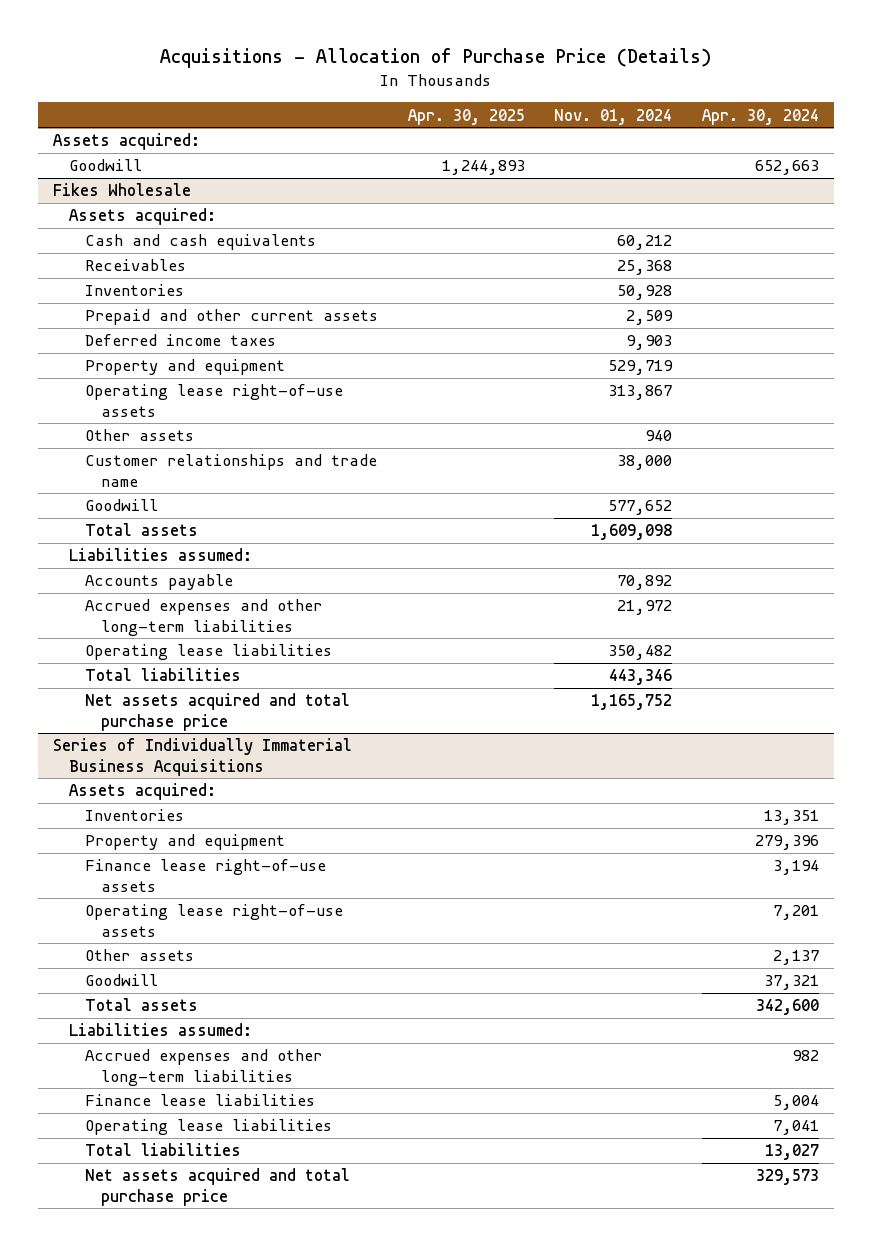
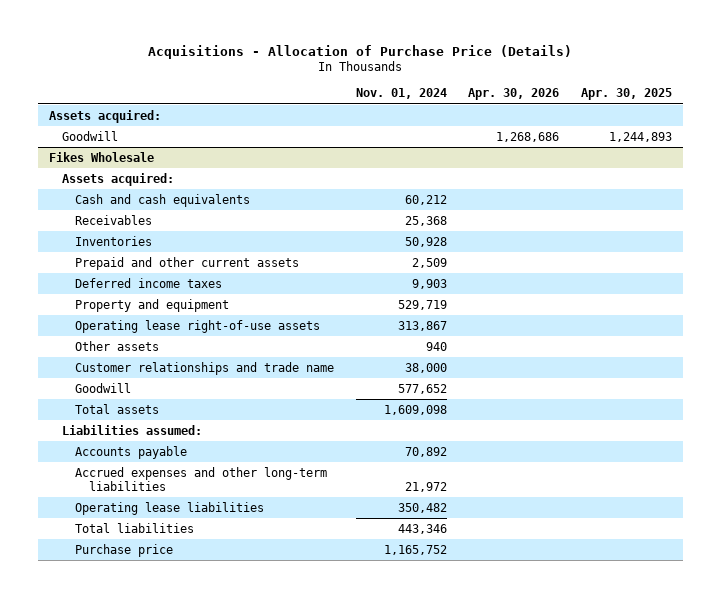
[702,108,820,125] Apr. 30, 2024 -> none
none -> [468,88,560,101] Apr. 30, 2026
[52,738,352,776] Series of Individually Immaterial Business Acquisitions -> none
[68,783,216,801] Assets acquired: -> none
[84,809,184,822] Inventories -> none
[84,834,285,851] Property and equipment -> none
[84,859,326,892] Finance lease right-of-use assets -> none
[84,904,343,937] Operating lease right-of-use assets -> none
[84,949,194,962] Other assets -> none
[84,974,158,987] Goodwill -> none
[84,998,198,1012] Total assets -> none
[68,1023,252,1037] Liabilities assumed: -> none
[84,1049,322,1086] Accrued expenses and other long-term liabilities -> none
[84,1094,315,1107] Finance lease liabilities -> none
[84,1119,332,1136] Operating lease liabilities -> none
[84,1143,241,1157] Total liabilities -> none
[84,1168,350,1206] Net assets acquired and total purchase price -> none
[84,693,350,731] Net assets acquired and total purchase price -> [75,543,174,557] Purchase price

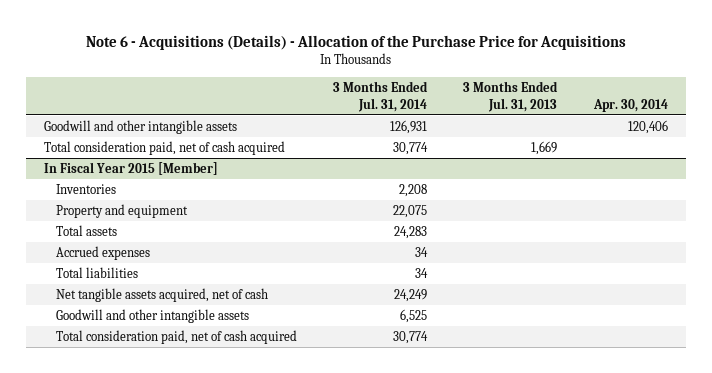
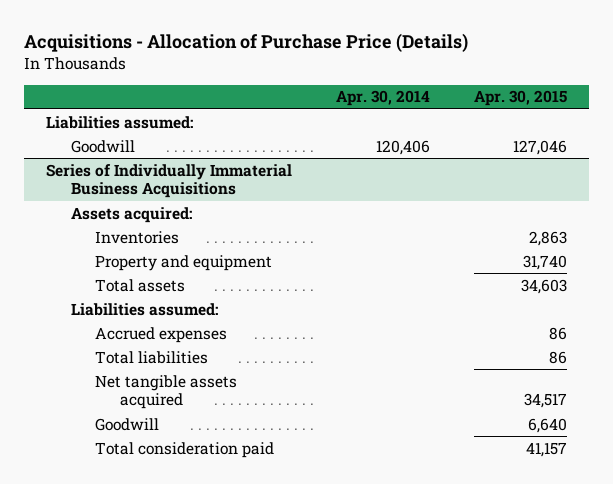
[85,34,626,50] Note 6 - Acquisitions (Details) - Allocation of the Purchase Price for Acquisitions -> [24,33,469,53] Acquisitions - Allocation of Purchase Price (Details)
[333,81,429,112] 3 Months Ended Jul. 31, 2014 -> none
[463,81,559,112] 3 Months Ended Jul. 31, 2013 -> none
none -> [473,90,567,107] Apr. 30, 2015
[44,140,286,155] Total consideration paid, net of cash acquired -> none
[44,161,219,175] In Fiscal Year 2015 [Member] -> none
[56,183,117,194] Inventories -> none
[56,203,189,218] Property and equipment -> none
[56,224,118,236] Total assets -> none
[56,245,151,260] Accrued expenses -> none
[56,266,139,278] Total liabilities -> none
[56,287,269,302] Net tangible assets acquired, net of cash -> none
[56,308,250,323] Goodwill and other intangible assets -> none
[56,329,298,344] Total consideration paid, net of cash acquired -> none
none -> [46,115,194,129] Liabilities assumed:
[44,119,238,134] Goodwill and other intangible assets -> [70,139,135,153] Goodwill
none -> [46,163,293,199] Series of Individually Immaterial Business Acquisitions
none -> [70,206,192,223] Assets acquired:
none -> [95,230,180,244] Inventories
none -> [95,254,273,271] Property and equipment
none -> [95,278,186,292] Total assets
none -> [70,302,218,316] Liabilities assumed:
none -> [95,326,228,343] Accrued expenses
none -> [95,350,209,364] Total liabilities
none -> [95,374,238,410] Net tangible assets acquired
none -> [95,417,160,431] Goodwill
none -> [95,441,275,458] Total consideration paid

